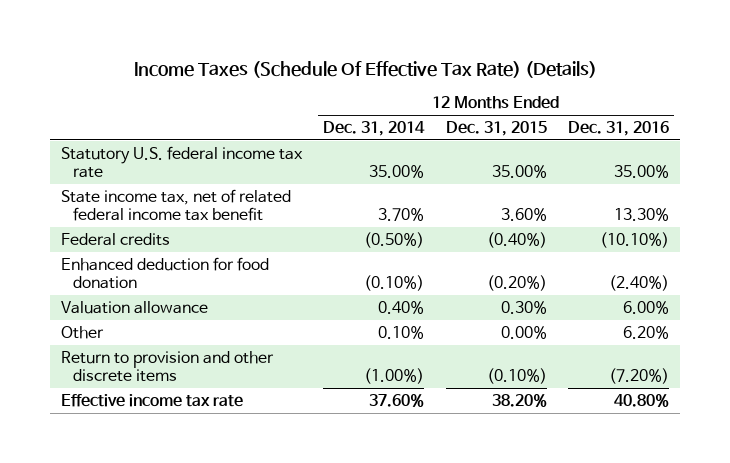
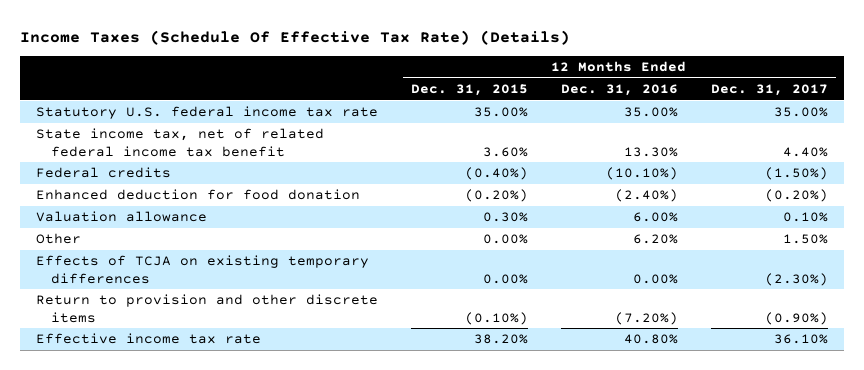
[323,121,426,137] Dec. 31, 2014 -> none
none -> [710,83,828,96] Dec. 31, 2017
none -> [36,255,370,284] Effects of TCJA on existing temporary differences

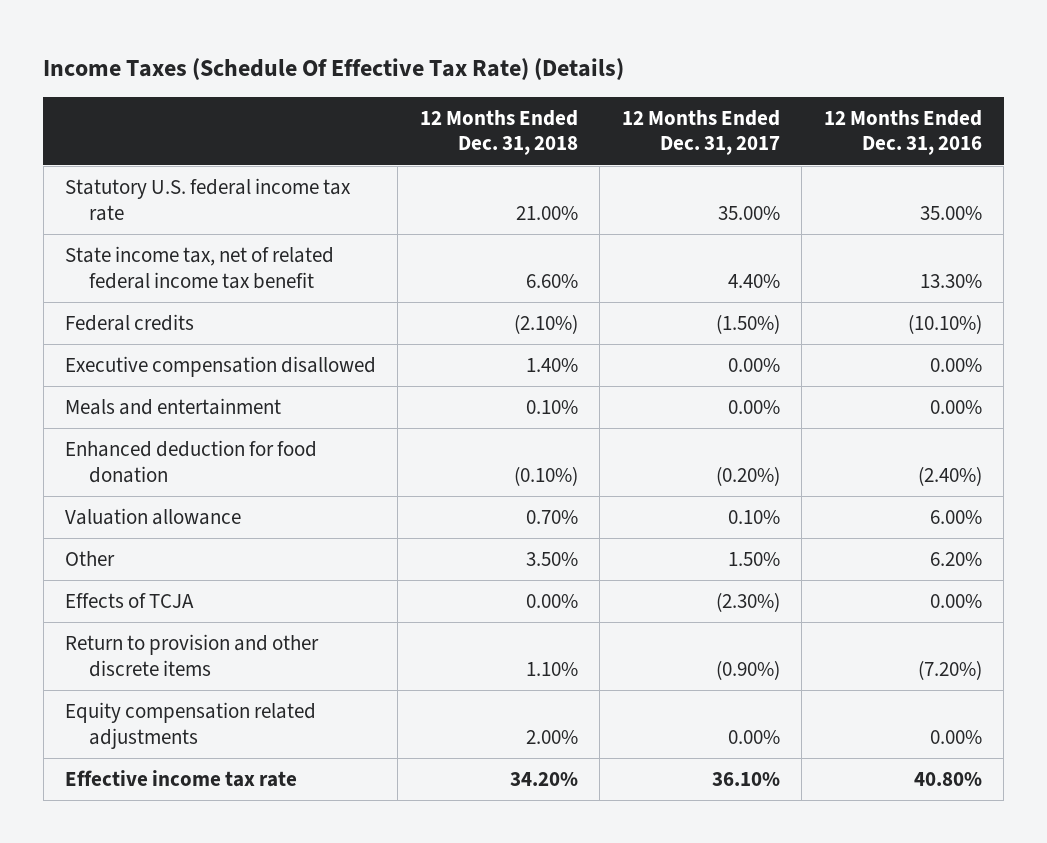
[410,83,528,96] Dec. 31, 2015 -> none
none -> [419,109,578,156] 12 Months Ended Dec. 31, 2018
none -> [65,356,377,378] Executive compensation disallowed
none -> [65,398,282,416] Meals and entertainment
[36,255,370,284] Effects of TCJA on existing temporary differences -> [65,593,195,609] Effects of TCJA
none -> [65,702,317,749] Equity compensation related adjustments

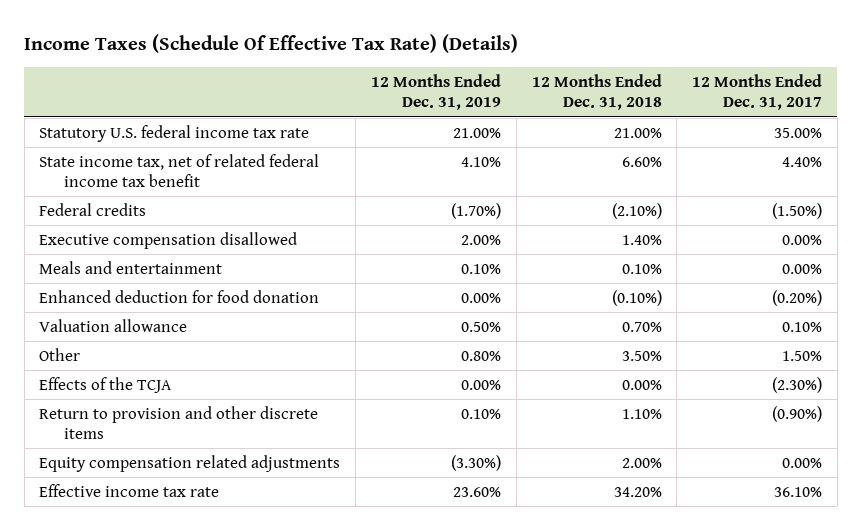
[823,109,982,156] 12 Months Ended Dec. 31, 2016 -> none
none -> [370,73,501,111] 12 Months Ended Dec. 31, 2019
[65,593,195,609] Effects of TCJA -> [39,376,173,393] Effects of the TCJA

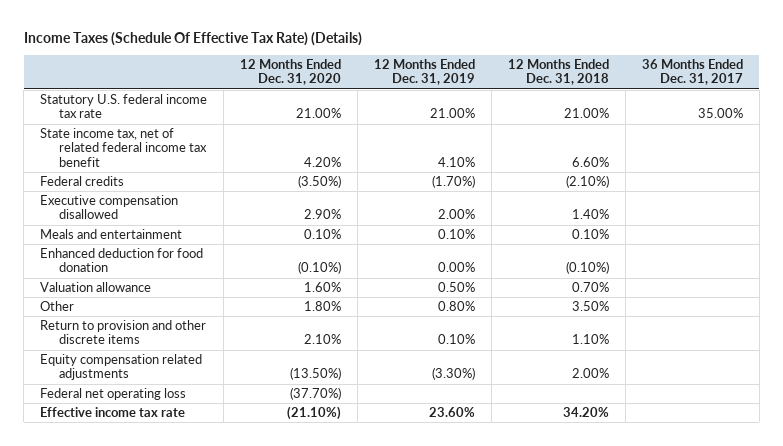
[692,73,823,111] 12 Months Ended Dec. 31, 2017 -> none
none -> [239,59,341,86] 12 Months Ended Dec. 31, 2020
none -> [641,59,743,86] 36 Months Ended Dec. 31, 2017
[39,376,173,393] Effects of the TCJA -> none
none -> [39,388,186,401] Federal net operating loss

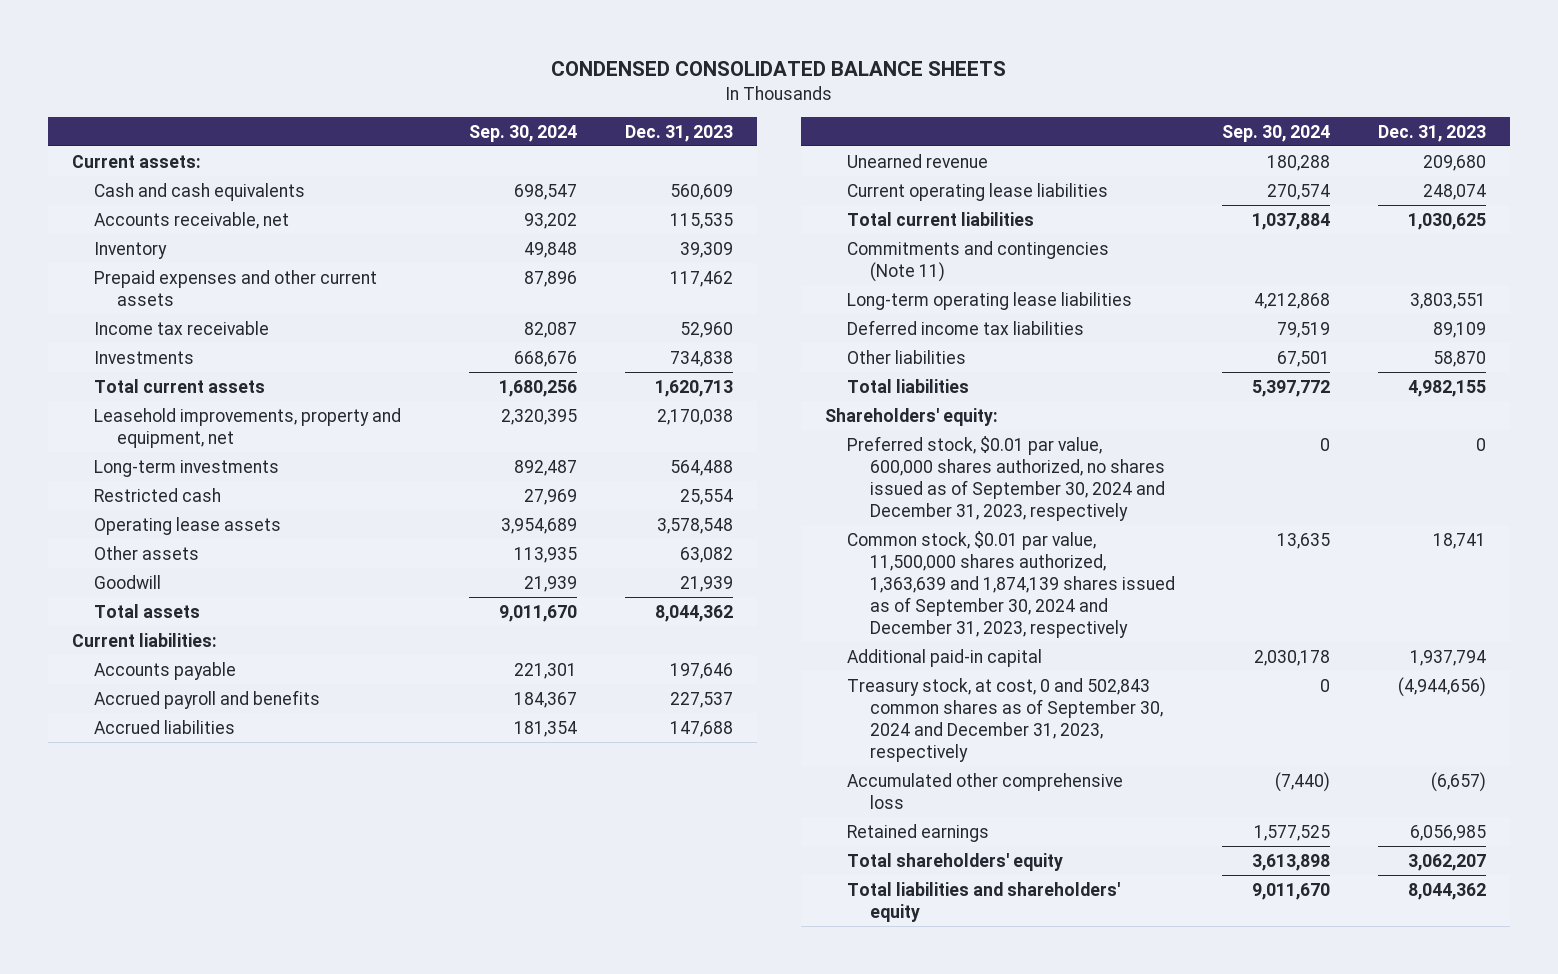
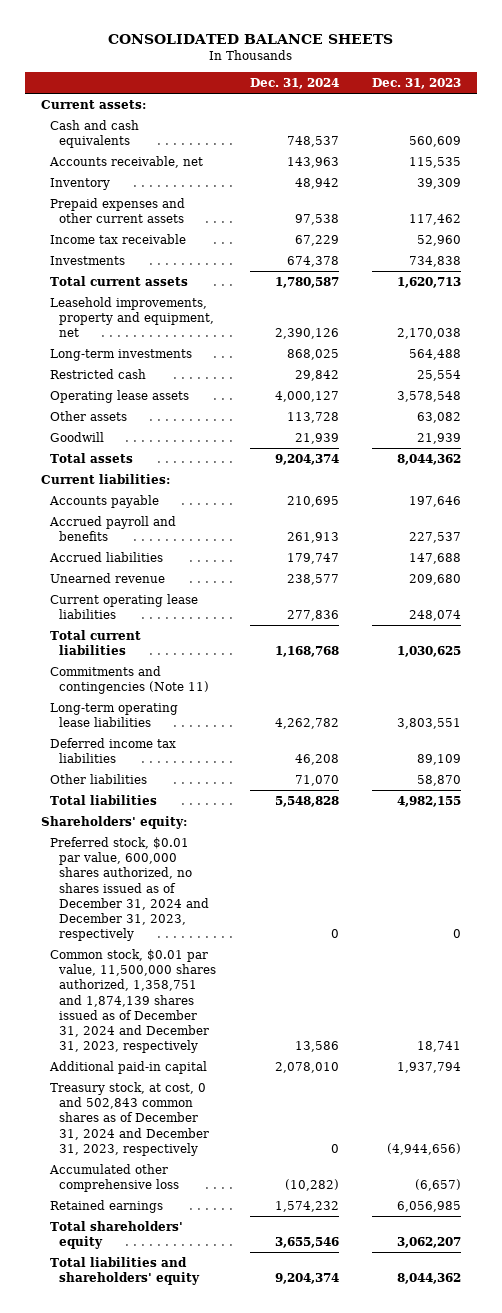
[551,60,1007,76] CONDENSED CONSOLIDATED BALANCE SHEETS -> [108,33,394,44] CONSOLIDATED BALANCE SHEETS
[469,124,578,142] Sep. 30, 2024 -> none
none -> [249,78,339,90] Dec. 31, 2024
[847,435,1165,522] Preferred stock, $0.01 par value, 600,000 shares authorized, no shares issued as of September 30, 2024 and December 31, 2023, respectively -> [50,836,210,942] Preferred stock, $0.01 par value, 600,000 shares authorized, no shares issued as of December 31, 2024 and December 31, 2023, respectively
[847,530,1175,639] Common stock, $0.01 par value, 11,500,000 shares authorized, 1,363,639 and 1,874,139 shares issued as of September 30, 2024 and December 31, 2023, respectively -> [50,948,217,1054] Common stock, $0.01 par value, 11,500,000 shares authorized, 1,358,751 and 1,874,139 shares issued as of December 31, 2024 and December 31, 2023, respectively
[847,677,1163,763] Treasury stock, at cost, 0 and 502,843 common shares as of September 30, 2024 and December 31, 2023, respectively -> [50,1081,210,1156] Treasury stock, at cost, 0 and 502,843 common shares as of December 31, 2024 and December 31, 2023, respectively

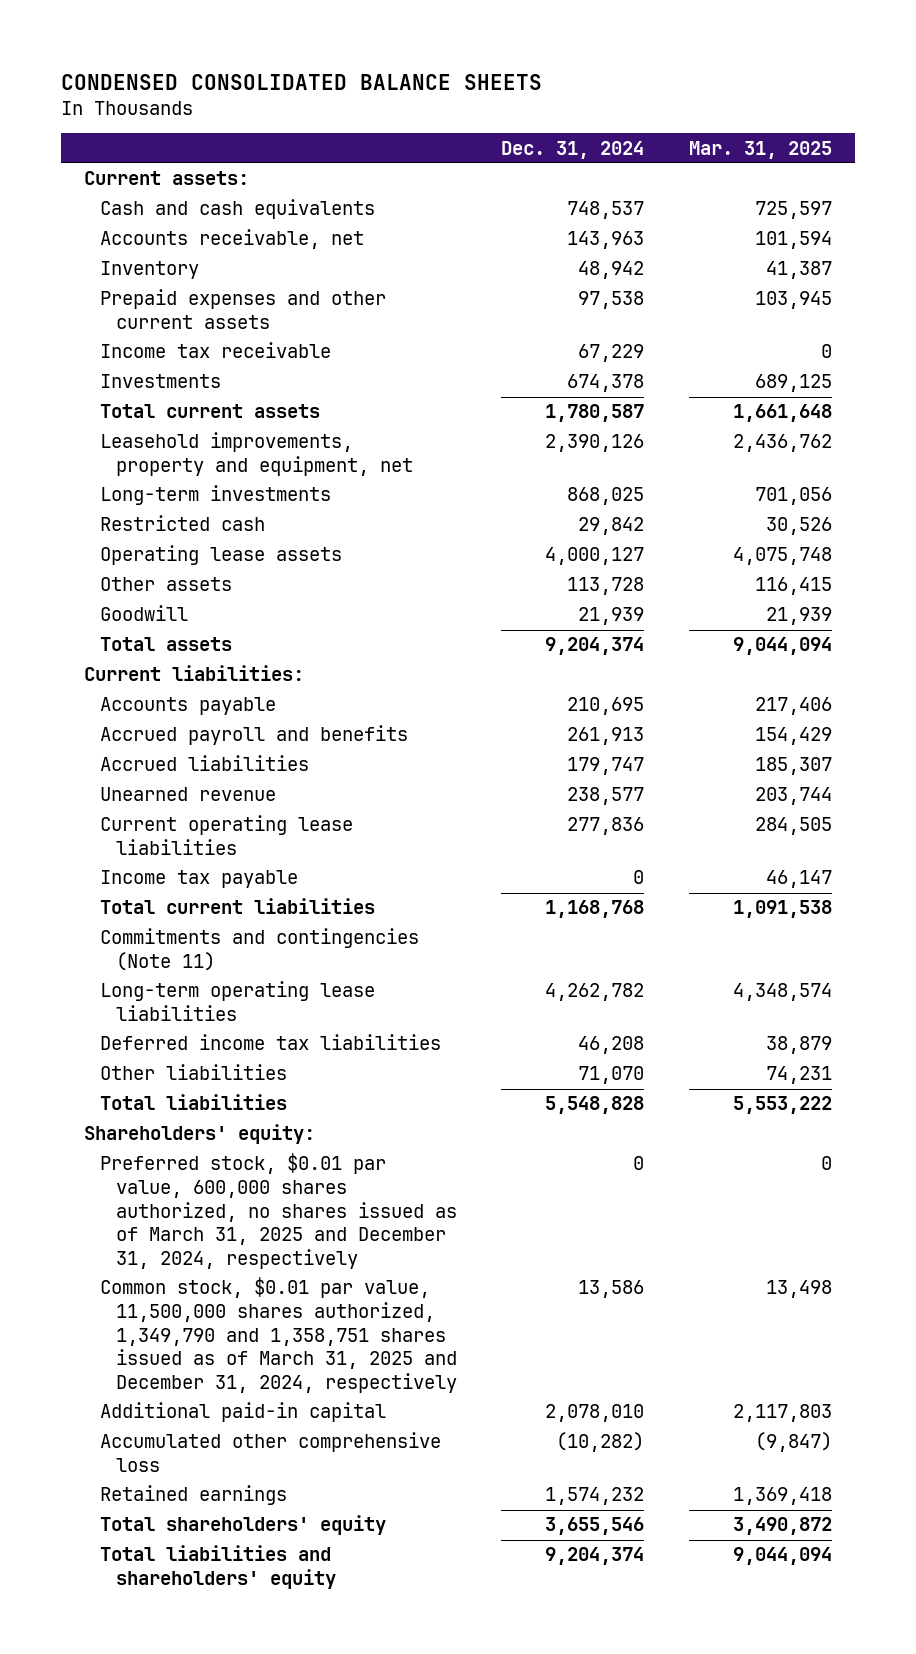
[108,33,394,44] CONSOLIDATED BALANCE SHEETS -> [61,73,543,90] CONDENSED CONSOLIDATED BALANCE SHEETS
[371,78,461,90] Dec. 31, 2023 -> none
none -> [689,140,833,159] Mar. 31, 2025
none -> [99,870,298,889] Income tax payable
[50,836,210,942] Preferred stock, $0.01 par value, 600,000 shares authorized, no shares issued as of December 31, 2024 and December 31, 2023, respectively -> [99,1153,457,1269] Preferred stock, $0.01 par value, 600,000 shares authorized, no shares issued as of March 31, 2025 and December 31, 2024, respectively
[50,948,217,1054] Common stock, $0.01 par value, 11,500,000 shares authorized, 1,358,751 and 1,874,139 shares issued as of December 31, 2024 and December 31, 2023, respectively -> [99,1277,457,1393] Common stock, $0.01 par value, 11,500,000 shares authorized, 1,349,790 and 1,358,751 shares issued as of March 31, 2025 and December 31, 2024, respectively
[50,1081,210,1156] Treasury stock, at cost, 0 and 502,843 common shares as of December 31, 2024 and December 31, 2023, respectively -> none

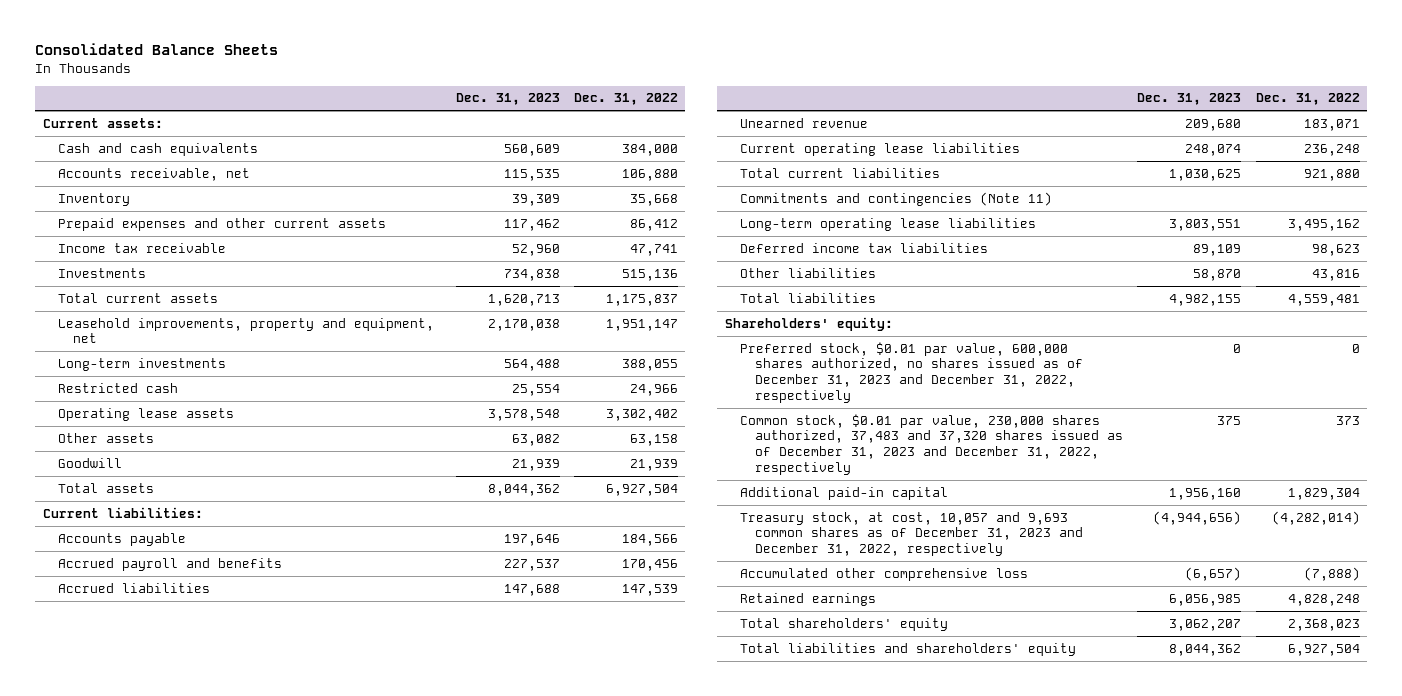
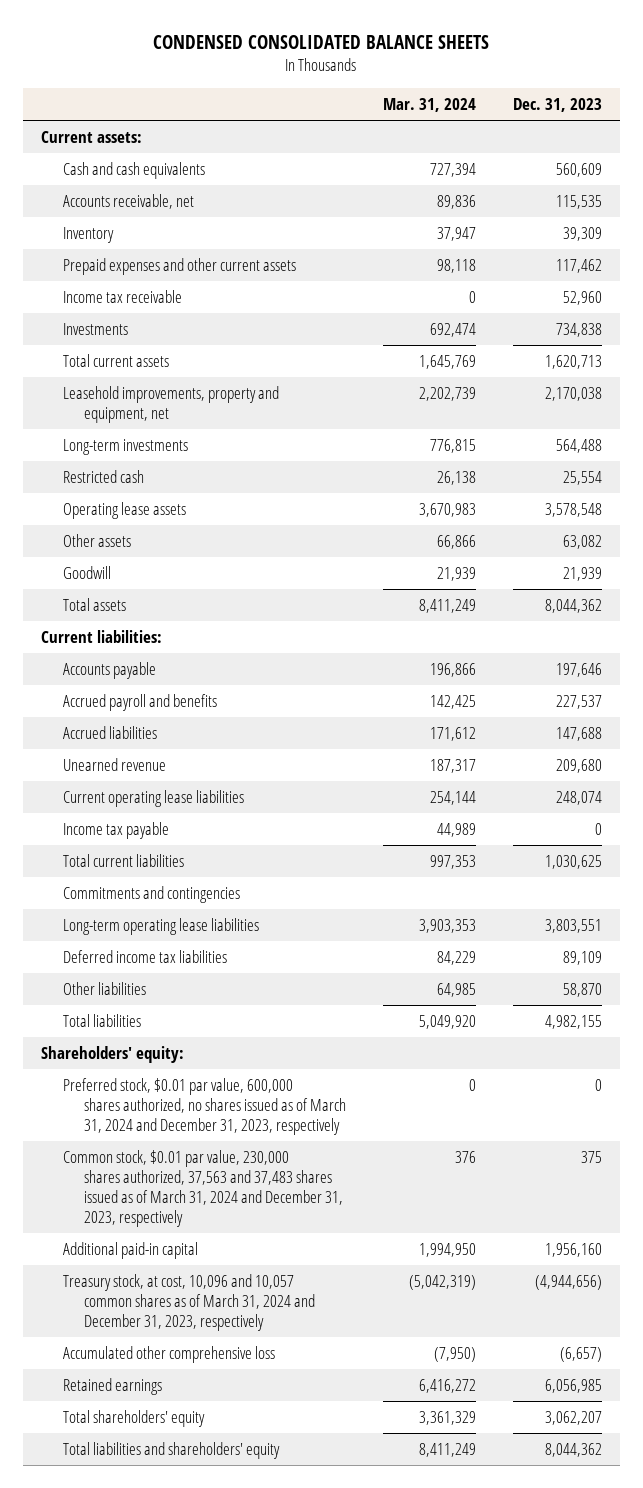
[35,43,279,56] Consolidated Balance Sheets -> [153,34,490,49] CONDENSED CONSOLIDATED BALANCE SHEETS
[573,93,678,106] Dec. 31, 2022 -> none
none -> [382,97,476,112] Mar. 31, 2024
none -> [62,822,169,840] Income tax payable
[739,191,1052,206] Commitments and contingencies (Note 11) -> [62,886,240,904] Commitments and contingencies
[739,341,1084,403] Preferred stock, $0.01 par value, 600,000 shares authorized, no shares issued as of December 31, 2023 and December 31, 2022, respectively -> [62,1078,346,1135] Preferred stock, $0.01 par value, 600,000 shares authorized, no shares issued as of March 31, 2024 and December 31, 2023, respectively
[739,413,1124,475] Common stock, $0.01 par value, 230,000 shares authorized, 37,483 and 37,320 shares issued as of December 31, 2023 and December 31, 2022, respectively -> [62,1150,343,1227] Common stock, $0.01 par value, 230,000 shares authorized, 37,563 and 37,483 shares issued as of March 31, 2024 and December 31, 2023, respectively
[739,511,1084,557] Treasury stock, at cost, 10,057 and 9,693 common shares as of December 31, 2023 and December 31, 2022, respectively -> [62,1274,315,1331] Treasury stock, at cost, 10,096 and 10,057 common shares as of March 31, 2024 and December 31, 2023, respectively

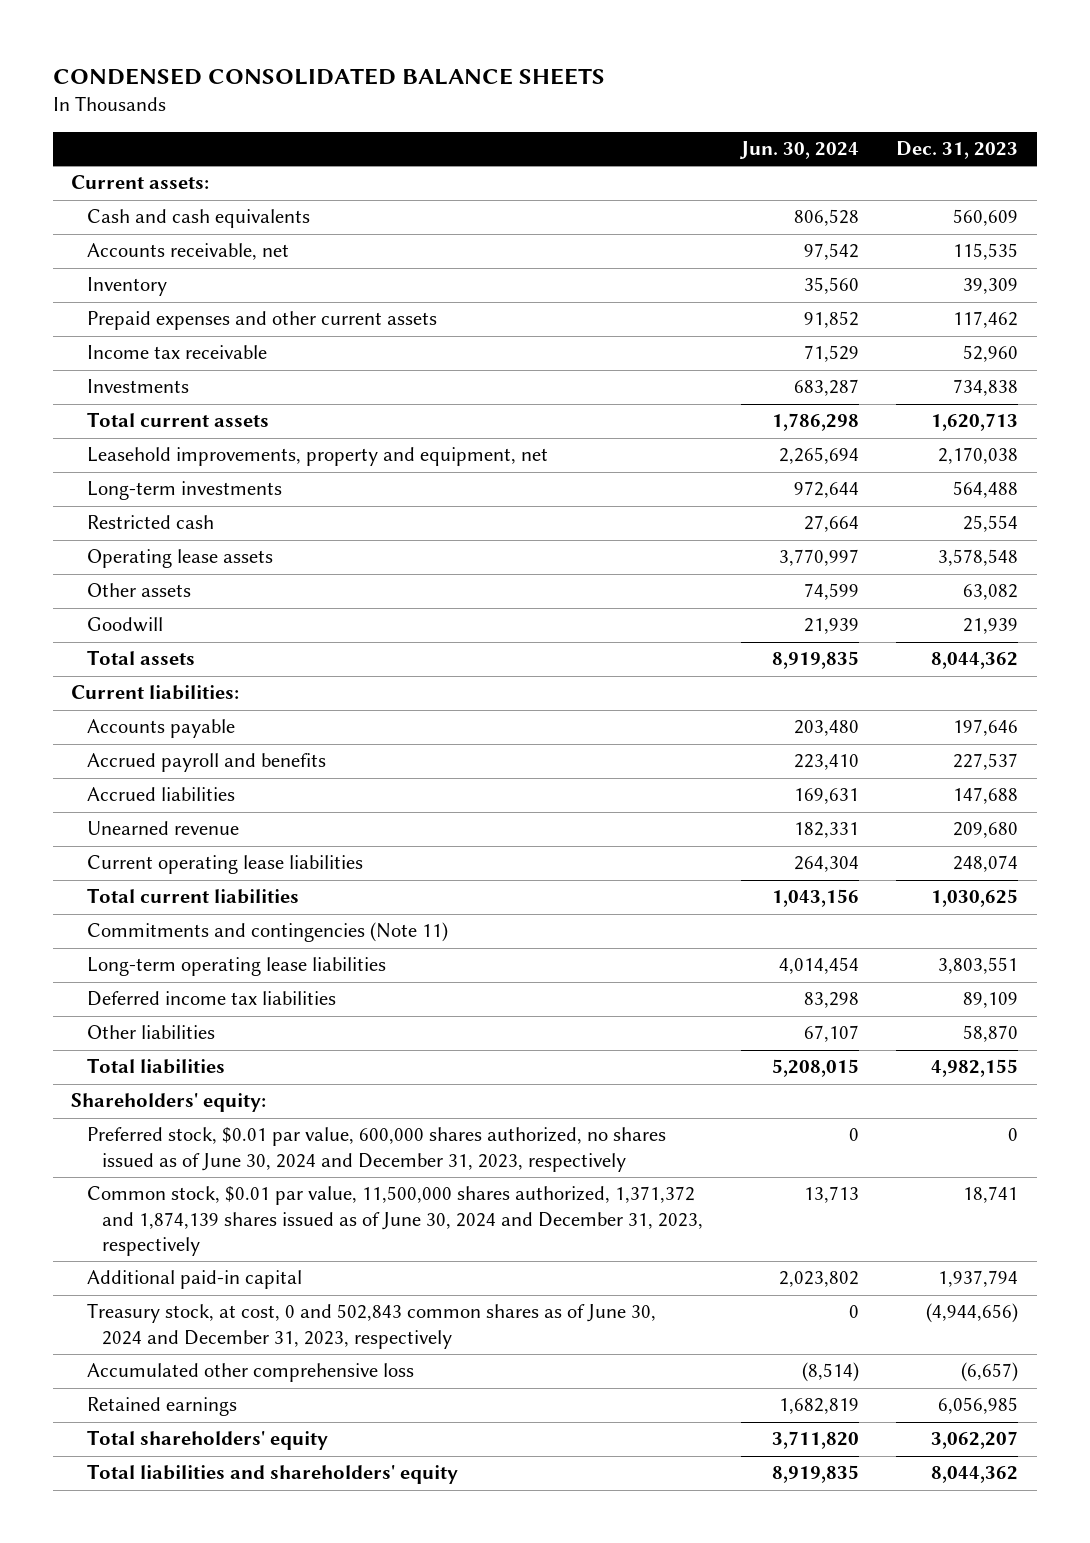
[382,97,476,112] Mar. 31, 2024 -> none
none -> [738,141,859,160] Jun. 30, 2024
[62,822,169,840] Income tax payable -> none
[62,886,240,904] Commitments and contingencies -> [86,922,448,943] Commitments and contingencies (Note 11)
[62,1078,346,1135] Preferred stock, $0.01 par value, 600,000 shares authorized, no shares issued as of March 31, 2024 and December 31, 2023, respectively -> [86,1127,666,1172] Preferred stock, $0.01 par value, 600,000 shares authorized, no shares issued as of June 30, 2024 and December 31, 2023, respectively
[62,1150,343,1227] Common stock, $0.01 par value, 230,000 shares authorized, 37,563 and 37,483 shares issued as of March 31, 2024 and December 31, 2023, respectively -> [86,1186,704,1256] Common stock, $0.01 par value, 11,500,000 shares authorized, 1,371,372 and 1,874,139 shares issued as of June 30, 2024 and December 31, 2023, respectively
[580,1151,602,1164] 375 -> [963,1186,1019,1204] 18,741
[544,1243,602,1258] 1,956,160 -> [938,1270,1019,1288] 1,937,794
[62,1274,315,1331] Treasury stock, at cost, 10,096 and 10,057 common shares as of March 31, 2024 and December 31, 2023, respectively -> [86,1303,656,1349] Treasury stock, at cost, 0 and 502,843 common shares as of June 30, 2024 and December 31, 2023, respectively

